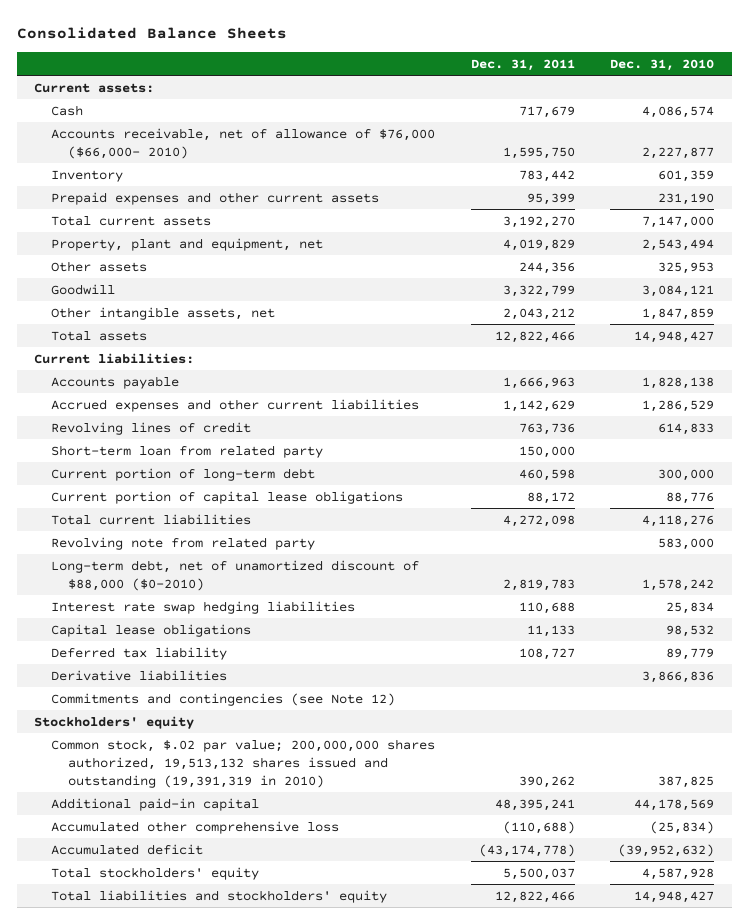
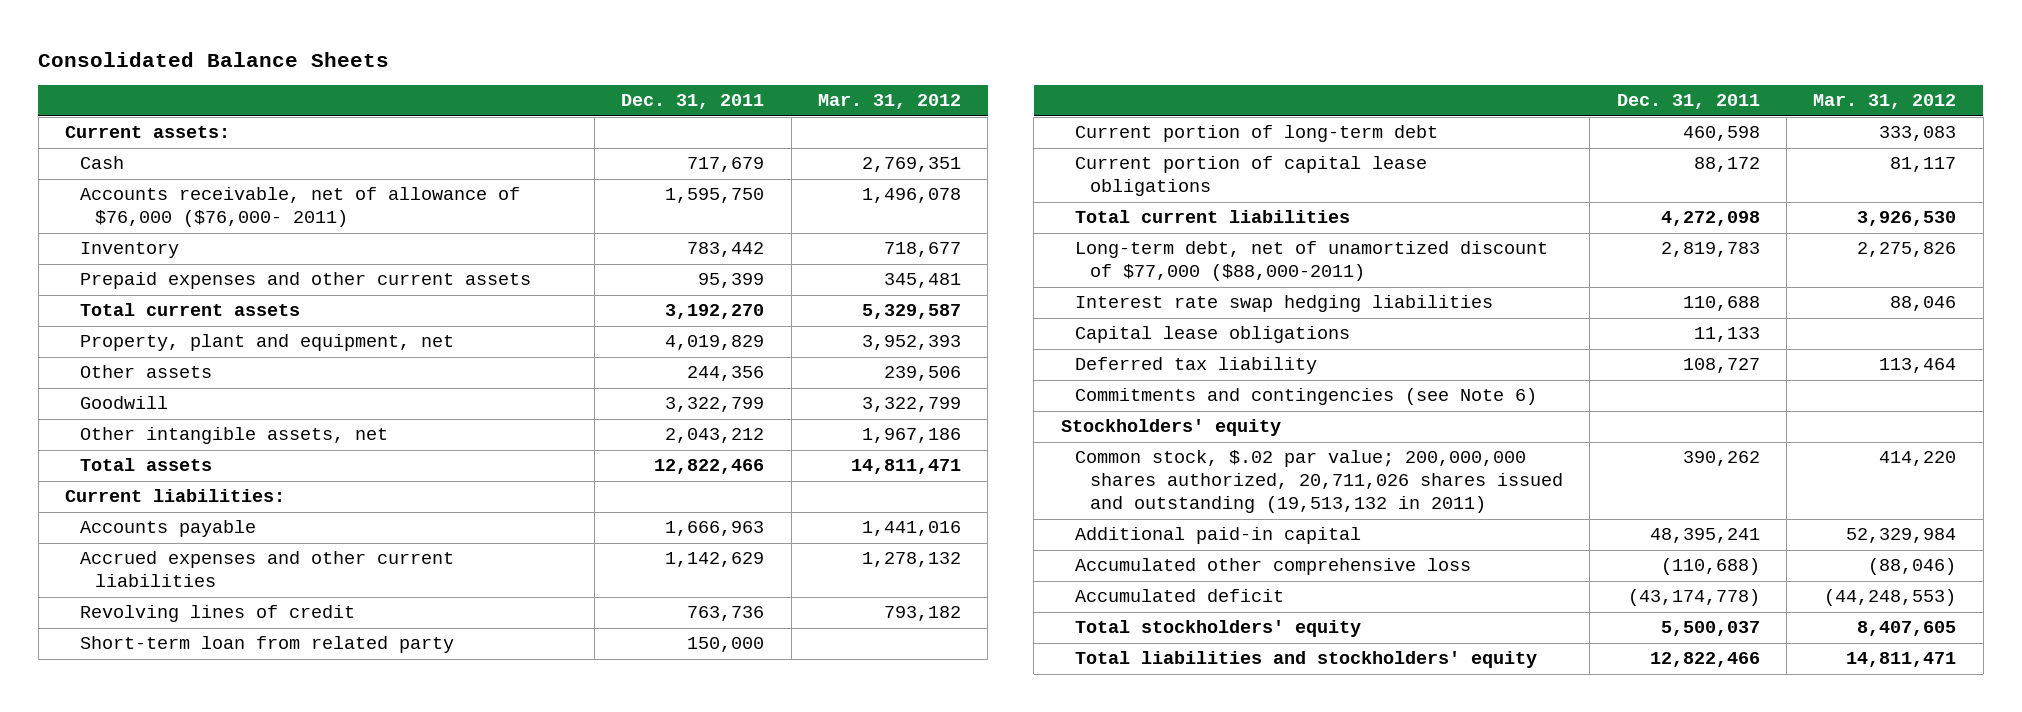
[610,58,715,71] Dec. 31, 2010 -> none
none -> [818,94,962,110] Mar. 31, 2012
[51,127,436,159] Accounts receivable, net of allowance of $76,000 ($66,000- 2010) -> [79,187,520,228] Accounts receivable, net of allowance of $76,000 ($76,000- 2011)
[51,536,316,550] Revolving note from related party -> none
[51,559,420,591] Long-term debt, net of unamortized discount of $88,000 ($0-2010) -> [1075,241,1549,282] Long-term debt, net of unamortized discount of $77,000 ($88,000-2011)
[51,669,228,681] Derivative liabilities -> none
[51,692,396,706] Commitments and contingencies (see Note 12) -> [1075,388,1538,406] Commitments and contingencies (see Note 6)
[51,738,436,788] Common stock, $.02 par value; 200,000,000 shares authorized, 19,513,132 shares issued and outstanding (19,391,319 in 2010) -> [1075,450,1563,514] Common stock, $.02 par value; 200,000,000 shares authorized, 20,711,026 shares issued and outstanding (19,513,132 in 2011)

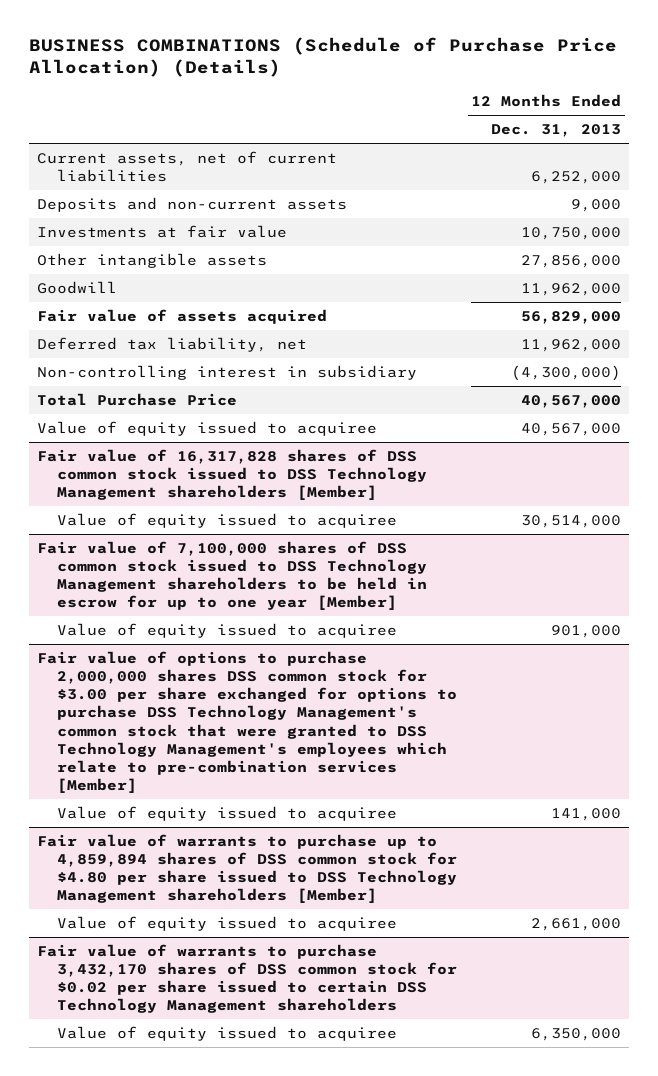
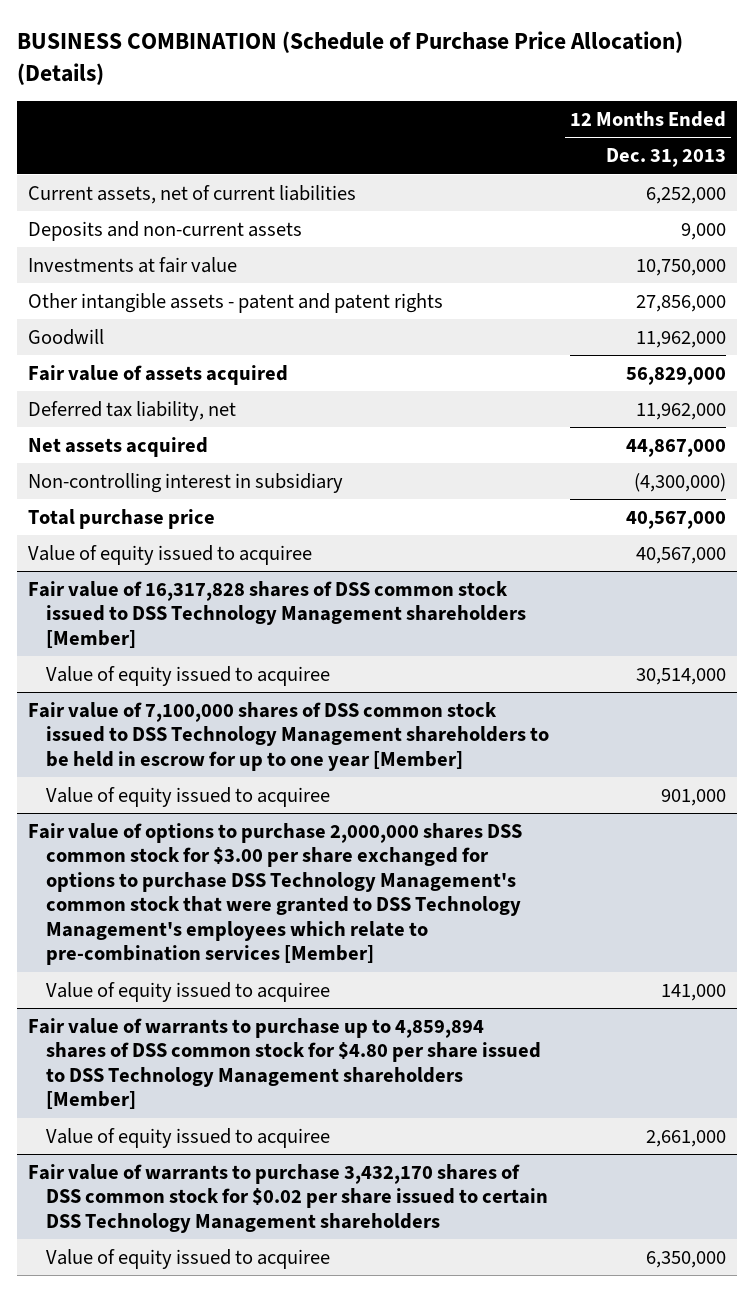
[29,37,618,78] BUSINESS COMBINATIONS (Schedule of Purchase Price Allocation) (Details) -> [17,30,684,85] BUSINESS COMBINATION (Schedule of Purchase Price Allocation) (Details)
[36,252,267,268] Other intangible assets -> [27,292,443,313] Other intangible assets - patent and patent rights
none -> [27,436,208,457] Net assets acquired
[36,392,237,406] Total Purchase Price -> [27,508,215,529] Total purchase price

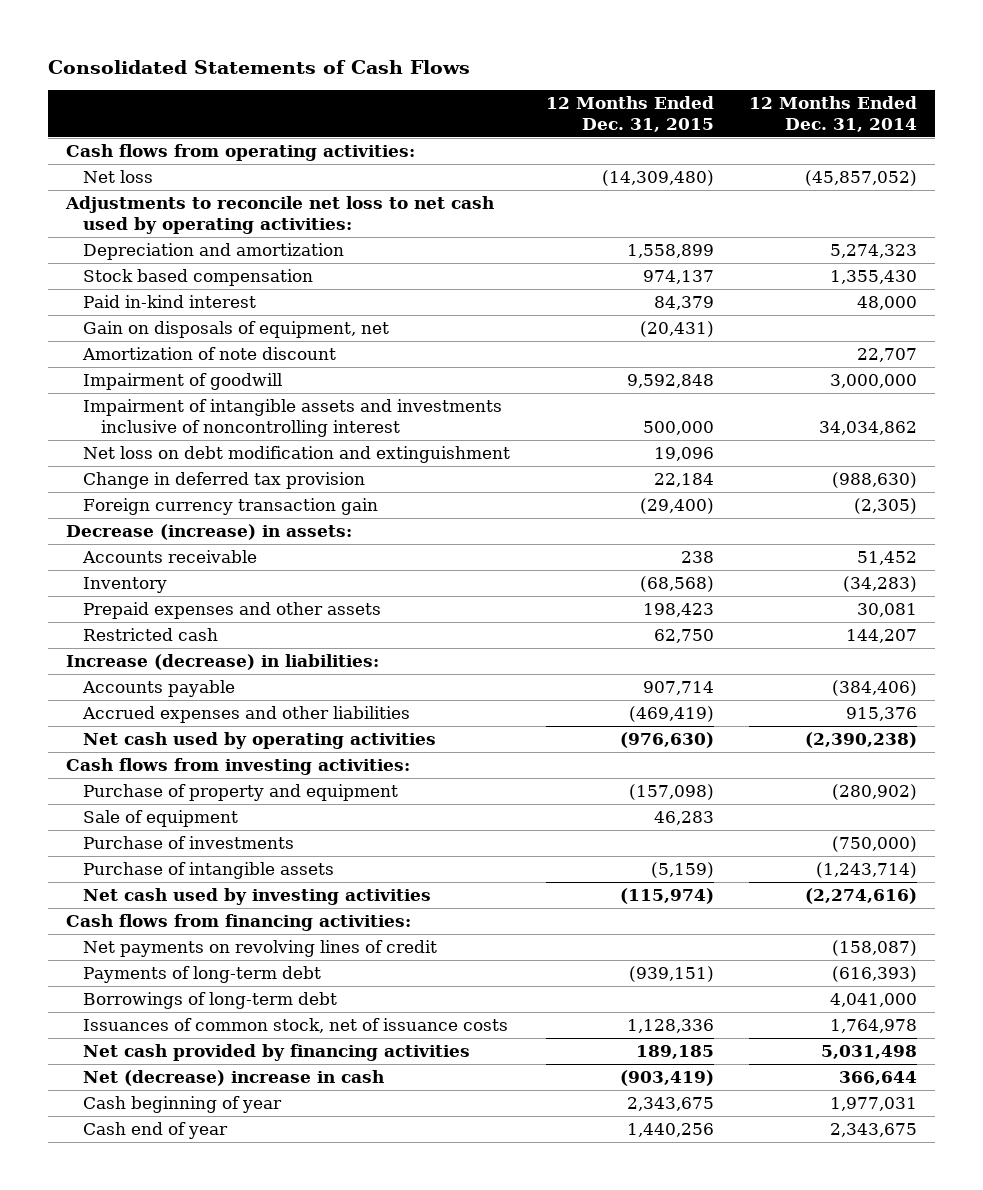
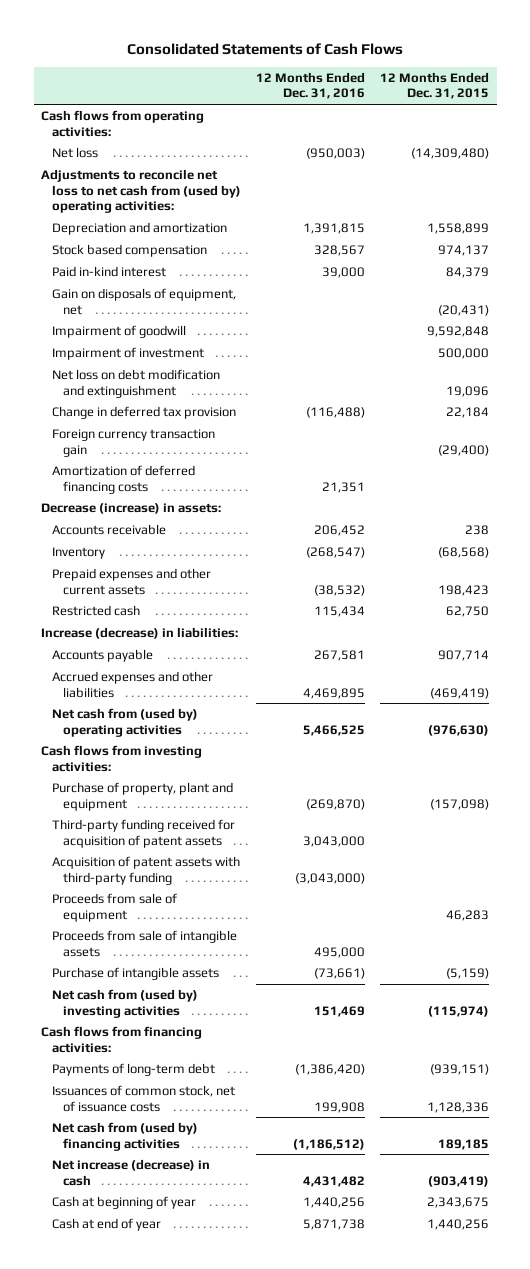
[749,96,918,132] 12 Months Ended Dec. 31, 2014 -> none
none -> [256,71,366,100] 12 Months Ended Dec. 31, 2016
[64,195,494,234] Adjustments to reconcile net loss to net cash used by operating activities: -> [41,169,241,214] Adjustments to reconcile net loss to net cash from (used by) operating activities:
[82,346,337,360] Amortization of note discount -> none
[83,398,503,437] Impairment of intangible assets and investments inclusive of noncontrolling interest -> [51,347,204,361] Impairment of investment
none -> [51,465,195,494] Amortization of deferred financing costs
[83,601,382,619] Prepaid expenses and other assets -> [51,568,211,595] Prepaid expenses and other current assets
[83,731,437,749] Net cash used by operating activities -> [51,708,198,737] Net cash from (used by) operating activities
[83,835,295,849] Purchase of investments -> none
[83,783,399,801] Purchase of property and equipment -> [51,782,233,811] Purchase of property, plant and equipment
none -> [51,819,235,848] Third-party funding received for acquisition of patent assets
none -> [51,856,240,885] Acquisition of patent assets with third-party funding
[83,809,239,827] Sale of equipment -> [51,893,177,922] Proceeds from sale of equipment
none -> [51,930,237,957] Proceeds from sale of intangible assets
[83,887,432,905] Net cash used by investing activities -> [51,989,198,1018] Net cash from (used by) investing activities
[83,939,438,957] Net payments on revolving lines of credit -> none
[83,991,338,1009] Borrowings of long-term debt -> none
[83,1043,471,1061] Net cash provided by financing activities -> [51,1122,198,1151] Net cash from (used by) financing activities
[83,1069,385,1086] Net (decrease) increase in cash -> [51,1159,210,1186] Net increase (decrease) in cash
[83,1095,283,1113] Cash beginning of year -> [51,1196,196,1210] Cash at beginning of year
[83,1121,229,1139] Cash end of year -> [51,1218,161,1232] Cash at end of year

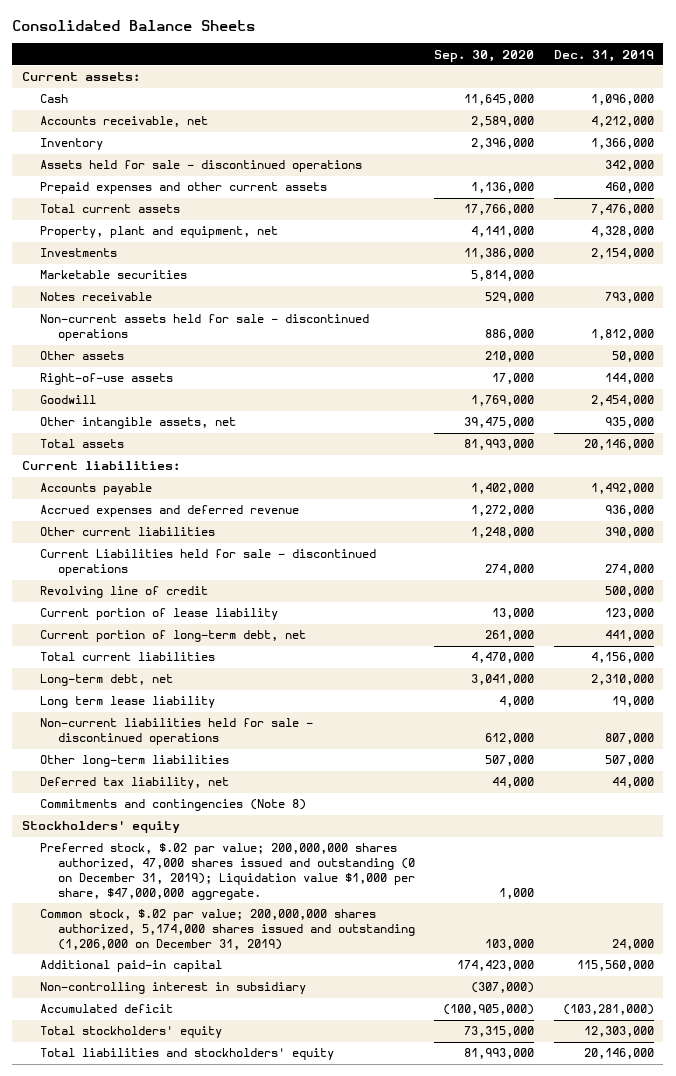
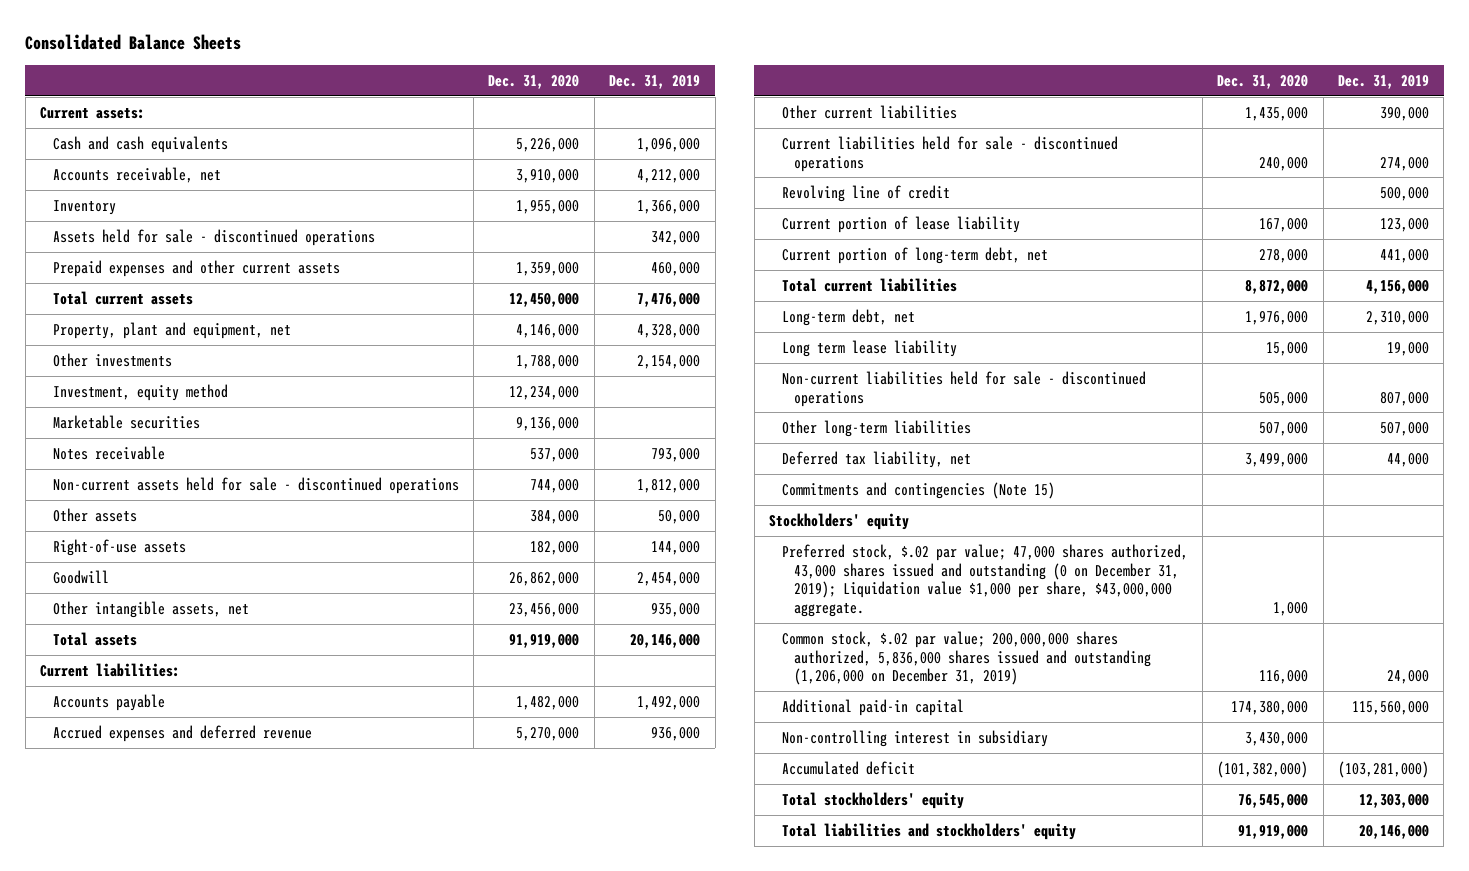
[434,49,535,62] Sep. 30, 2020 -> none
none -> [488,74,580,89] Dec. 31, 2020
[40,94,69,104] Cash -> [52,135,228,153] Cash and cash equivalents
[40,248,118,258] Investments -> [52,352,172,367] Other investments
none -> [52,383,228,401] Investment, equity method
[40,549,377,577] Current Liabilities held for sale - discontinued operations -> [781,135,1118,172] Current liabilities held for sale - discontinued operations
[40,799,307,812] Commitments and contingencies (Note 8) -> [781,481,1055,499] Commitments and contingencies (Note 15)
[40,843,416,900] Preferred stock, $.02 par value; 200,000,000 shares authorized, 47,000 shares issued and outstanding (0 on December 31, 2019); Liquidation value $1,000 per share, $47,000,000 aggregate. -> [781,543,1188,617] Preferred stock, $.02 par value; 47,000 shares authorized, 43,000 shares issued and outstanding (0 on December 31, 2019); Liquidation value $1,000 per share, $43,000,000 aggregate.
[40,909,416,950] Common stock, $.02 par value; 200,000,000 shares authorized, 5,174,000 shares issued and outstanding (1,206,000 on December 31, 2019) -> [781,630,1152,686] Common stock, $.02 par value; 200,000,000 shares authorized, 5,836,000 shares issued and outstanding (1,206,000 on December 31, 2019)

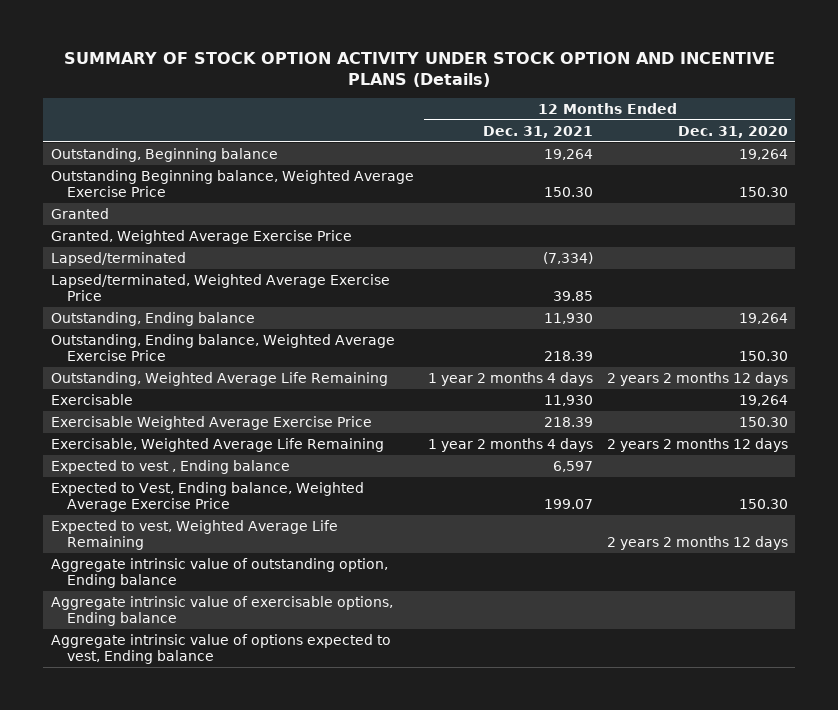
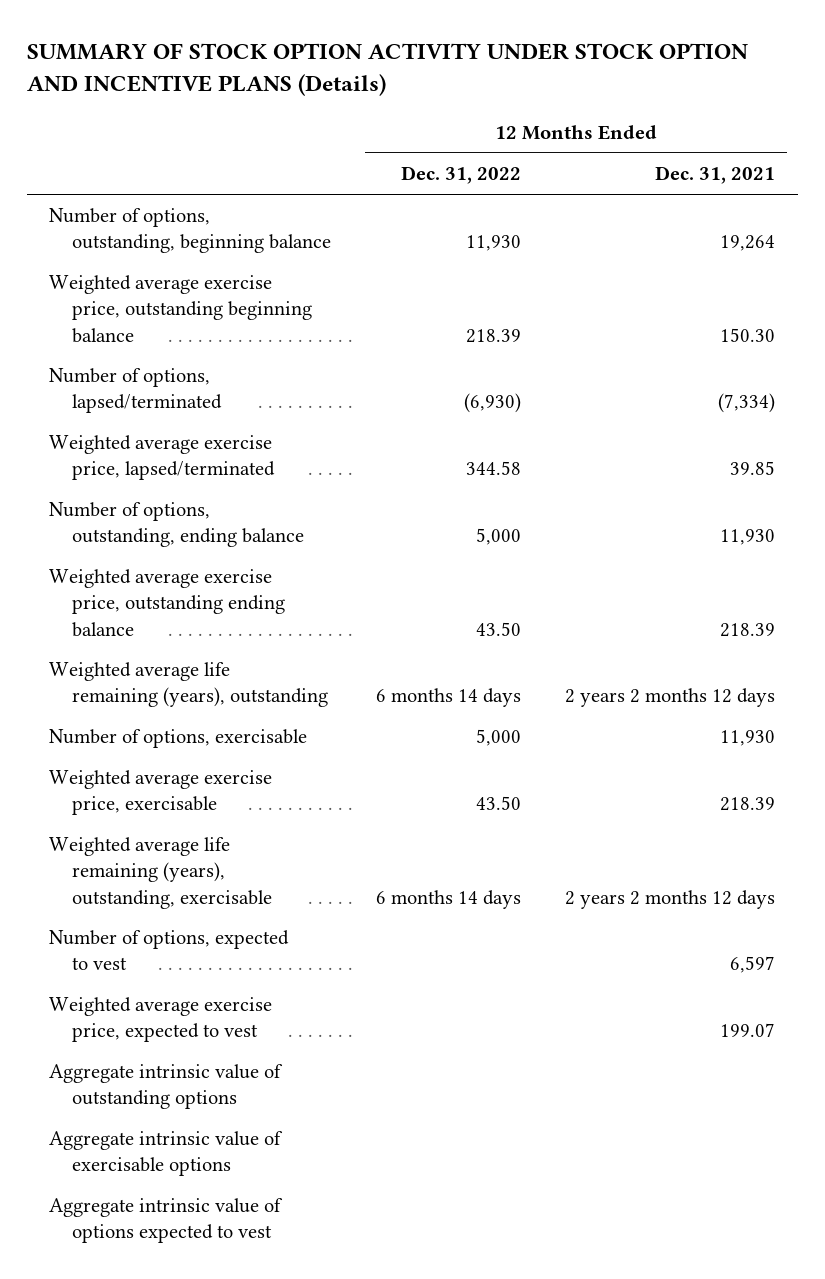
[677,125,788,138] Dec. 31, 2020 -> none
none -> [400,166,521,185] Dec. 31, 2022
[50,207,109,219] Granted -> none
[50,229,352,244] Granted, Weighted Average Exercise Price -> none
[50,519,338,551] Expected to vest, Weighted Average Life Remaining -> none
[50,147,278,162] Outstanding, Beginning balance -> [49,208,331,254] Number of options, outstanding, beginning balance
[50,169,414,198] Outstanding Beginning balance, Weighted Average Exercise Price -> [49,275,312,343] Weighted average exercise price, outstanding beginning balance
[50,251,186,266] Lapsed/terminated -> [49,368,222,414] Number of options, lapsed/terminated
[50,273,390,302] Lapsed/terminated, Weighted Average Exercise Price -> [49,435,275,481] Weighted average exercise price, lapsed/terminated
[50,311,255,326] Outstanding, Ending balance -> [49,502,304,548] Number of options, outstanding, ending balance
[50,333,395,362] Outstanding, Ending balance, Weighted Average Exercise Price -> [49,569,285,637] Weighted average exercise price, outstanding ending balance
[50,371,388,386] Outstanding, Weighted Average Life Remaining -> [49,662,328,708] Weighted average life remaining (years), outstanding
[427,371,593,386] 1 year 2 months 4 days -> [565,688,776,708] 2 years 2 months 12 days
[50,393,133,405] Exercisable -> [49,729,308,749] Number of options, exercisable
[50,415,372,430] Exercisable Weighted Average Exercise Price -> [49,770,273,816] Weighted average exercise price, exercisable
[50,437,384,452] Exercisable, Weighted Average Life Remaining -> [49,837,272,909] Weighted average life remaining (years), outstanding, exercisable
[427,437,593,452] 1 year 2 months 4 days -> [565,889,776,909] 2 years 2 months 12 days
[50,459,290,474] Expected to vest , Ending balance -> [49,930,290,971] Number of options, expected to vest
[50,481,364,513] Expected to Vest, Ending balance, Weighted Average Exercise Price -> [49,997,273,1043] Weighted average exercise price, expected to vest
[50,557,388,589] Aggregate intrinsic value of outstanding option, Ending balance -> [49,1064,284,1110] Aggregate intrinsic value of outstanding options
[50,595,393,627] Aggregate intrinsic value of exercisable options, Ending balance -> [49,1131,284,1177] Aggregate intrinsic value of exercisable options
[50,633,391,665] Aggregate intrinsic value of options expected to vest, Ending balance -> [49,1198,284,1244] Aggregate intrinsic value of options expected to vest

